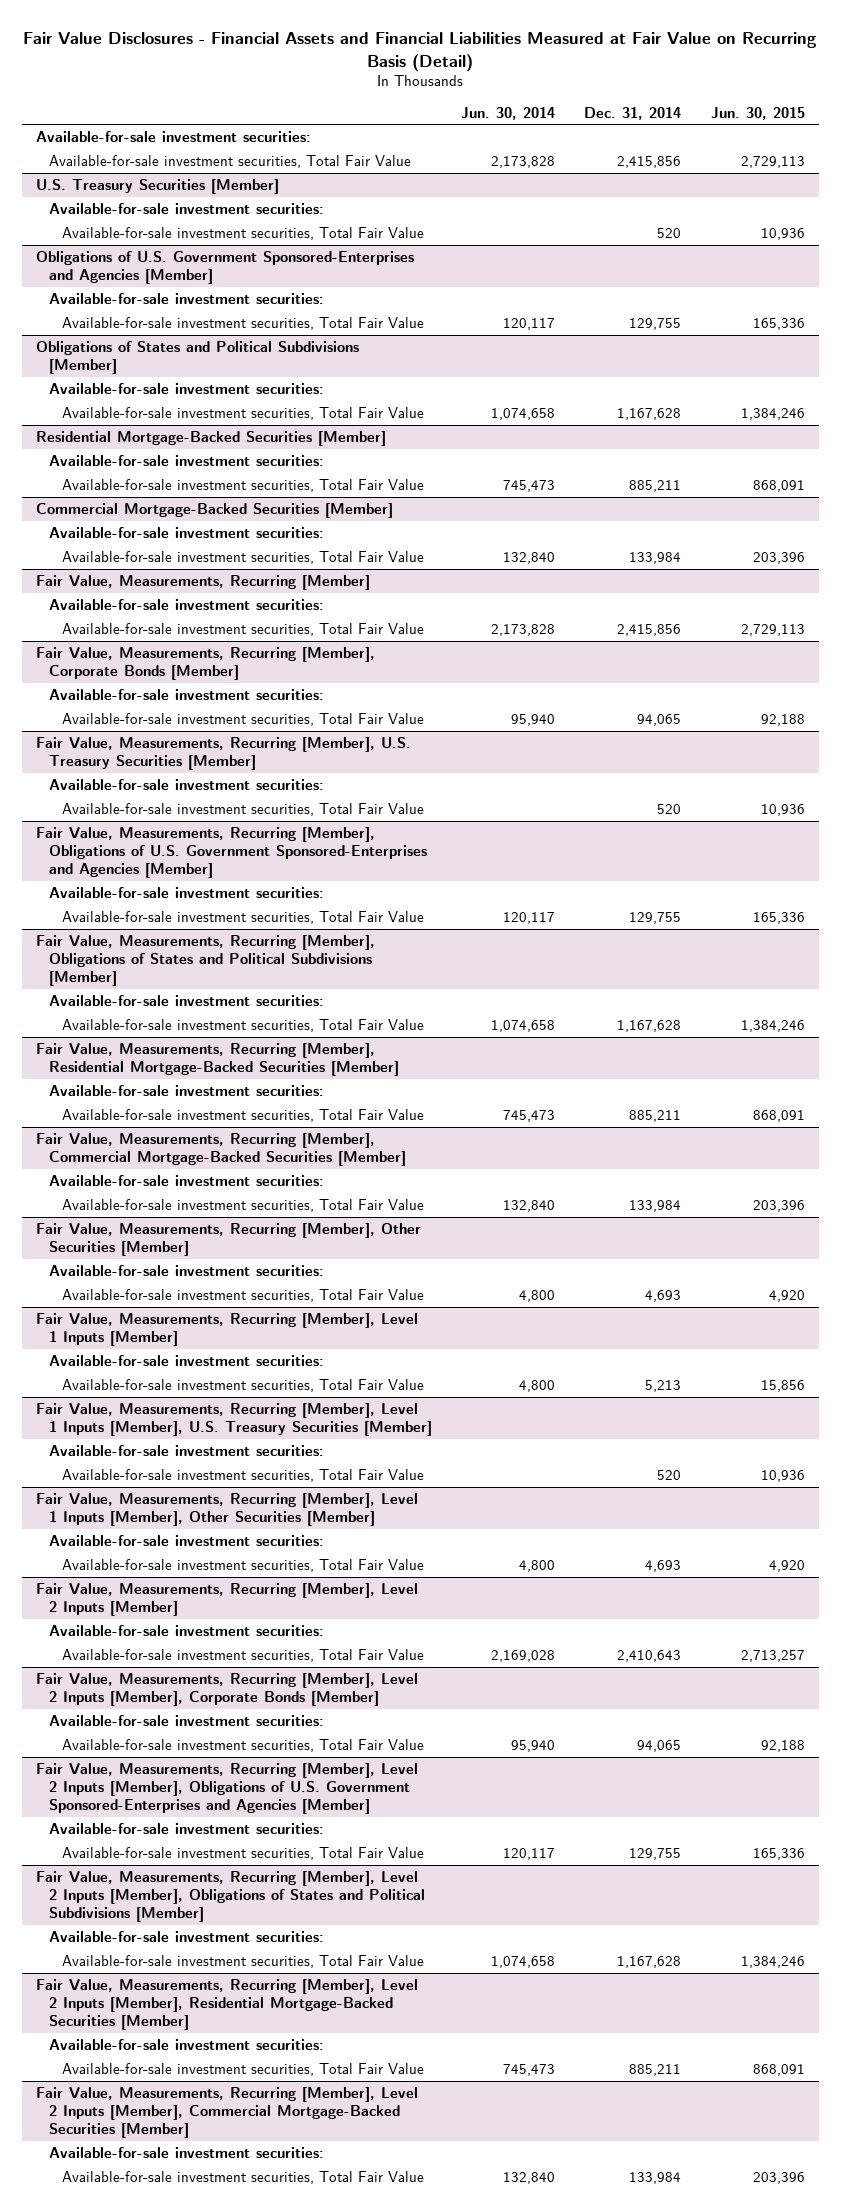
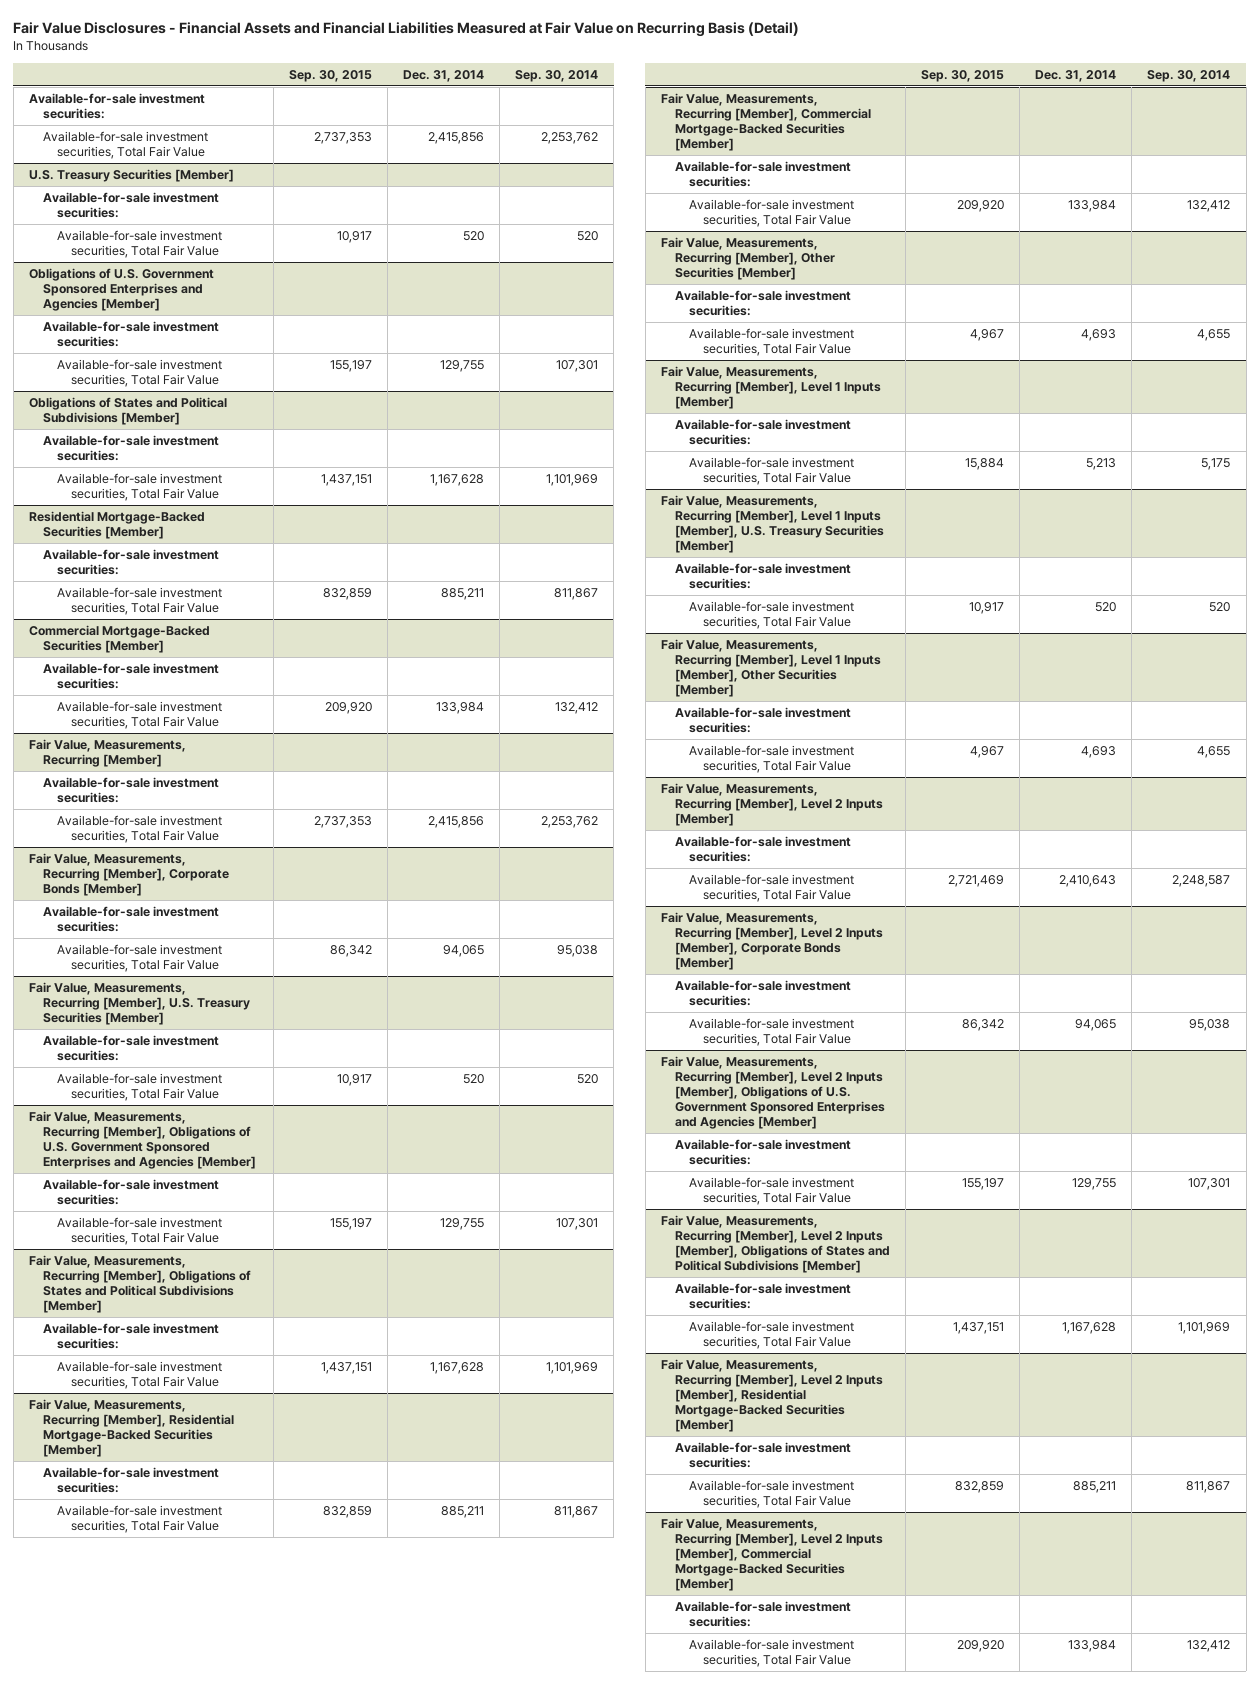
[461,106,556,120] Jun. 30, 2014 -> none
[710,106,805,120] Jun. 30, 2015 -> none
none -> [288,69,372,82] Sep. 30, 2015
none -> [515,69,599,82] Sep. 30, 2014
[36,250,415,285] Obligations of U.S. Government Sponsored-Enterprises and Agencies [Member] -> [28,268,214,311] Obligations of U.S. Government Sponsored Enterprises and Agencies [Member]
[36,826,427,879] Fair Value, Measurements, Recurring [Member], Obligations of U.S. Government Sponsored-Enterprises and Agencies [Member] -> [28,1111,256,1169] Fair Value, Measurements, Recurring [Member], Obligations of U.S. Government Sponsored Enterprises and Agencies [Member]
[36,1762,419,1815] Fair Value, Measurements, Recurring [Member], Level 2 Inputs [Member], Obligations of U.S. Government Sponsored-Enterprises and Agencies [Member] -> [661,1056,886,1129] Fair Value, Measurements, Recurring [Member], Level 2 Inputs [Member], Obligations of U.S. Government Sponsored Enterprises and Agencies [Member]

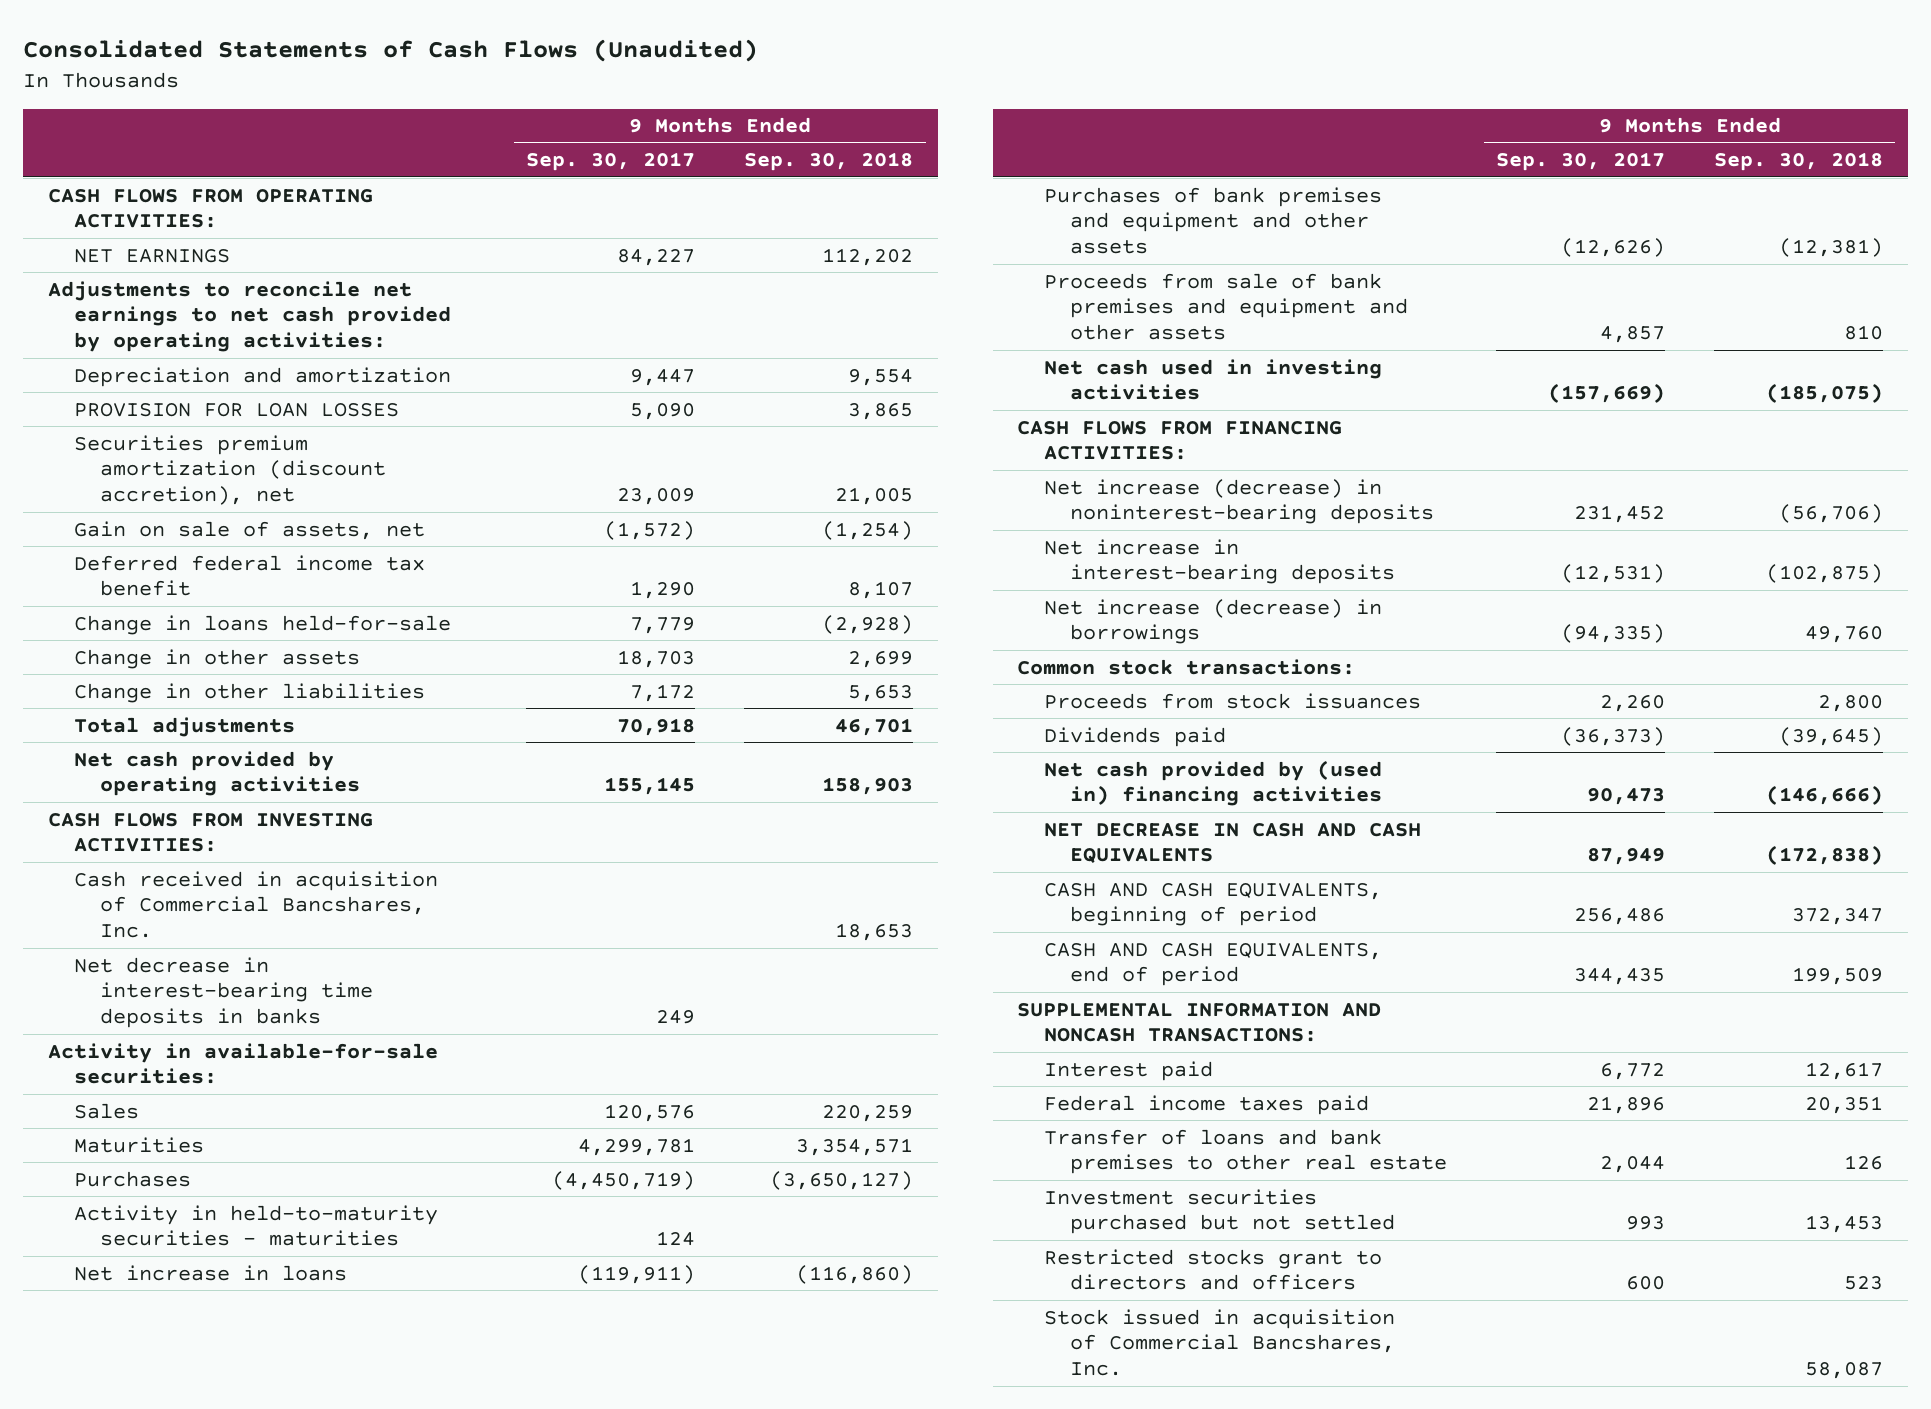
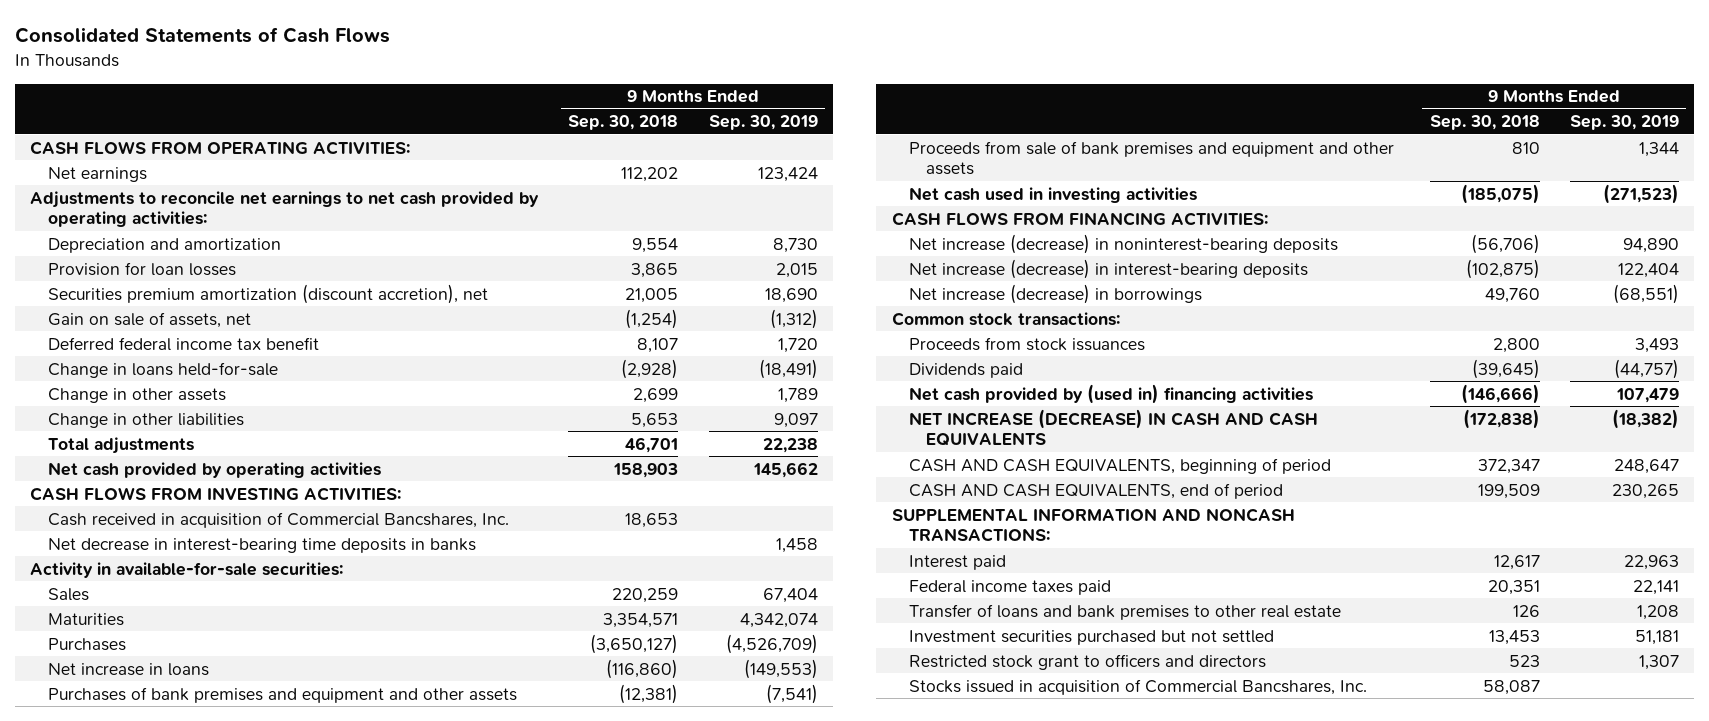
[22,39,758,63] Consolidated Statements of Cash Flows (Unaudited) -> [15,27,391,44] Consolidated Statements of Cash Flows
[525,152,695,172] Sep. 30, 2017 -> none
none -> [708,115,818,131] Sep. 30, 2019
[73,248,230,263] NET EARNINGS -> [47,166,147,182] Net earnings
[73,402,399,417] PROVISION FOR LOAN LOSSES -> [47,261,236,276] Provision for loan losses
[73,1204,438,1247] Activity in held-to-maturity securities - maturities -> none
[1043,538,1395,585] Net increase in interest-bearing deposits -> [908,258,1308,279] Net increase (decrease) in interest-bearing deposits
[1043,822,1421,864] NET DECREASE IN CASH AND CASH EQUIVALENTS -> [908,408,1318,446] NET INCREASE (DECREASE) IN CASH AND CASH EQUIVALENTS
[1043,1248,1382,1291] Restricted stocks grant to directors and officers -> [908,653,1266,670] Restricted stock grant to officers and directors
[1043,1308,1395,1377] Stock issued in acquisition of Commercial Bancshares, Inc. -> [908,678,1367,695] Stocks issued in acquisition of Commercial Bancshares, Inc.

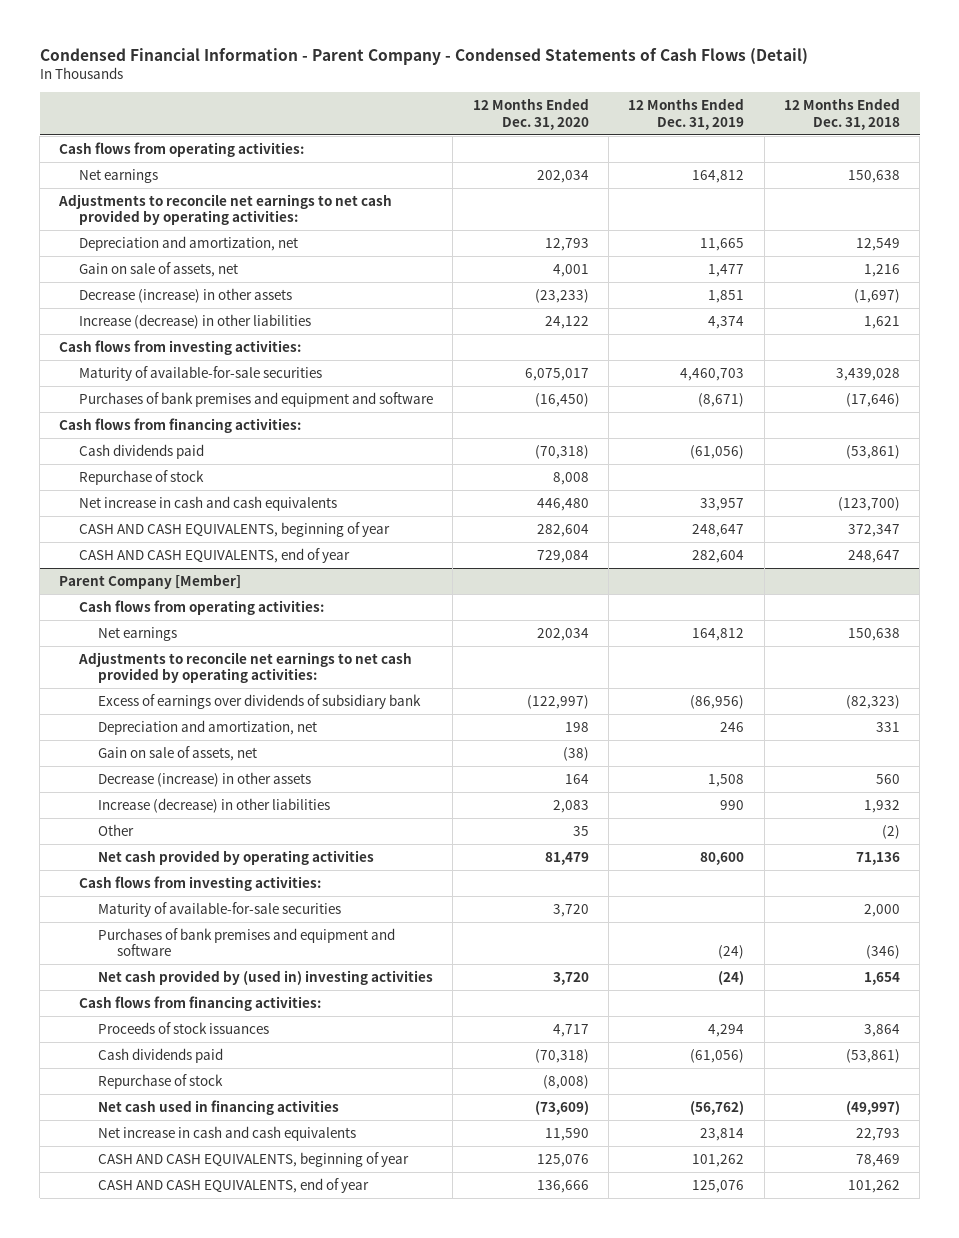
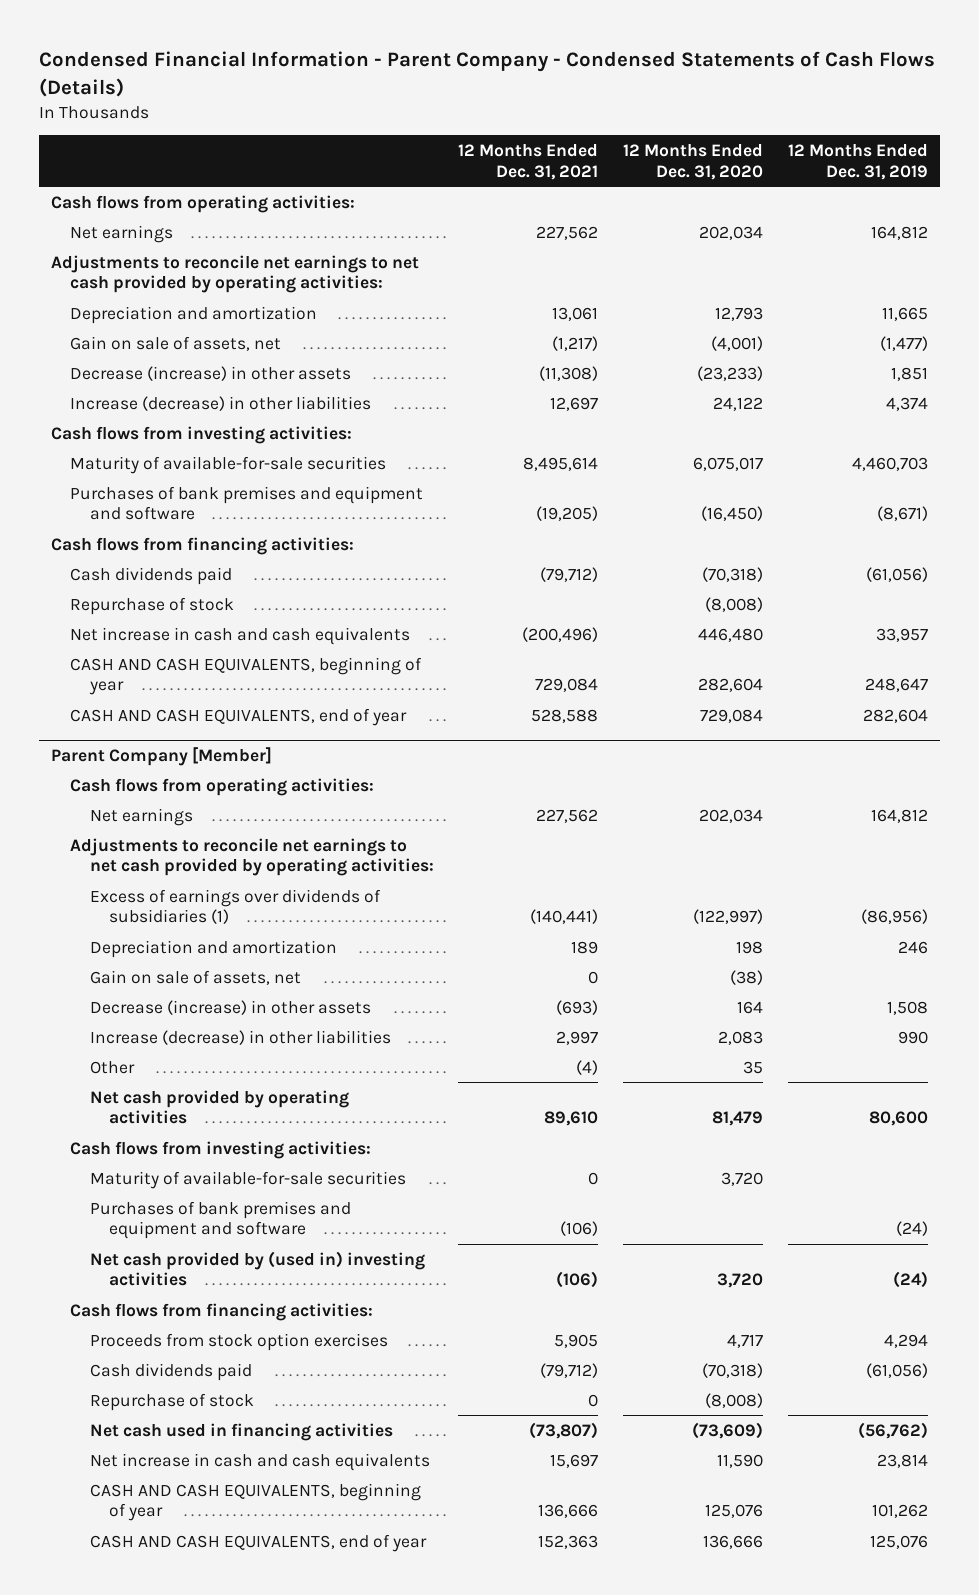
[39,47,808,65] Condensed Financial Information - Parent Company - Condensed Statements of Cash Flows (Detail) -> [38,51,935,97] Condensed Financial Information - Parent Company - Condensed Statements of Cash Flows (Details)
[783,98,900,130] 12 Months Ended Dec. 31, 2018 -> none
none -> [458,144,599,180] 12 Months Ended Dec. 31, 2021
[78,235,298,251] Depreciation and amortization, net -> [70,305,318,324] Depreciation and amortization
[552,263,589,277] 4,001 -> [711,335,764,351] (4,001)
[708,263,745,277] 1,477 -> [879,335,928,351] (1,477)
[552,471,589,485] 8,008 -> [705,596,764,612] (8,008)
[97,693,421,709] Excess of earnings over dividends of subsidiary bank -> [89,888,381,925] Excess of earnings over dividends of subsidiaries (1)
[97,719,317,735] Depreciation and amortization, net -> [89,939,337,958] Depreciation and amortization
[97,1021,269,1034] Proceeds of stock issuances -> [89,1332,388,1351] Proceeds from stock option exercises

